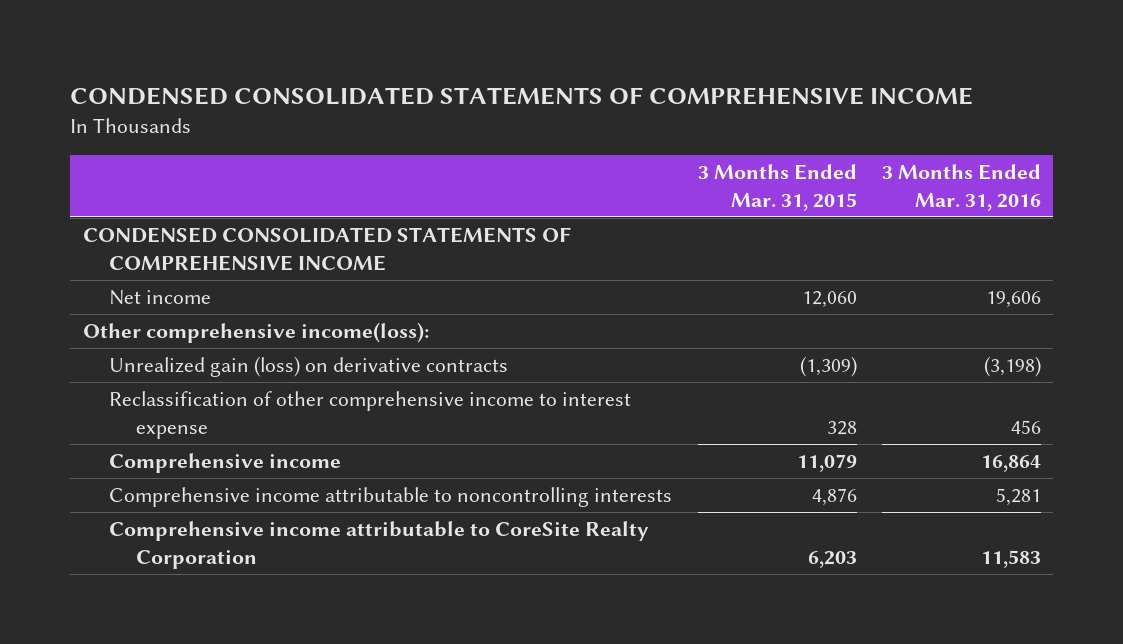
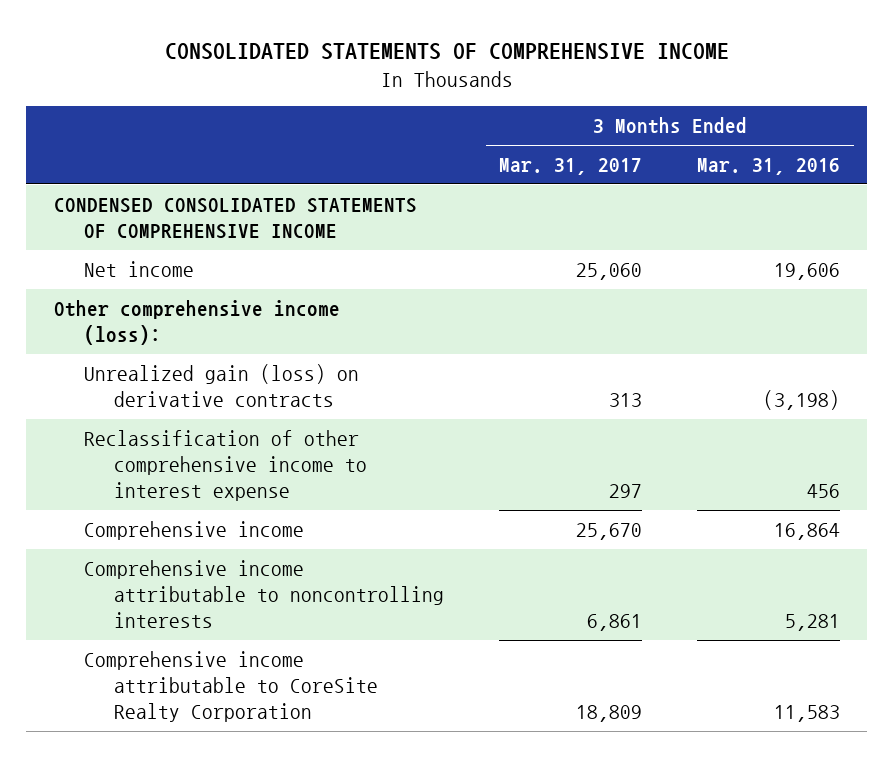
[70,86,974,105] CONDENSED CONSOLIDATED STATEMENTS OF COMPREHENSIVE INCOME -> [164,43,729,61] CONSOLIDATED STATEMENTS OF COMPREHENSIVE INCOME
[697,163,857,211] 3 Months Ended Mar. 31, 2015 -> none
none -> [499,158,643,176] Mar. 31, 2017
[82,321,429,343] Other comprehensive income(loss): -> [53,299,340,346] Other comprehensive income (loss):

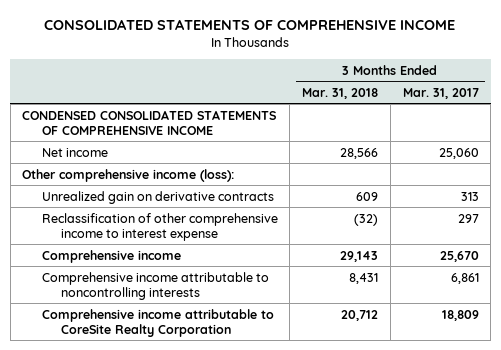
[696,158,840,176] Mar. 31, 2016 -> none
none -> [302,87,379,99] Mar. 31, 2018
[84,363,360,408] Unrealized gain (loss) on derivative contracts -> [41,190,274,204] Unrealized gain on derivative contracts

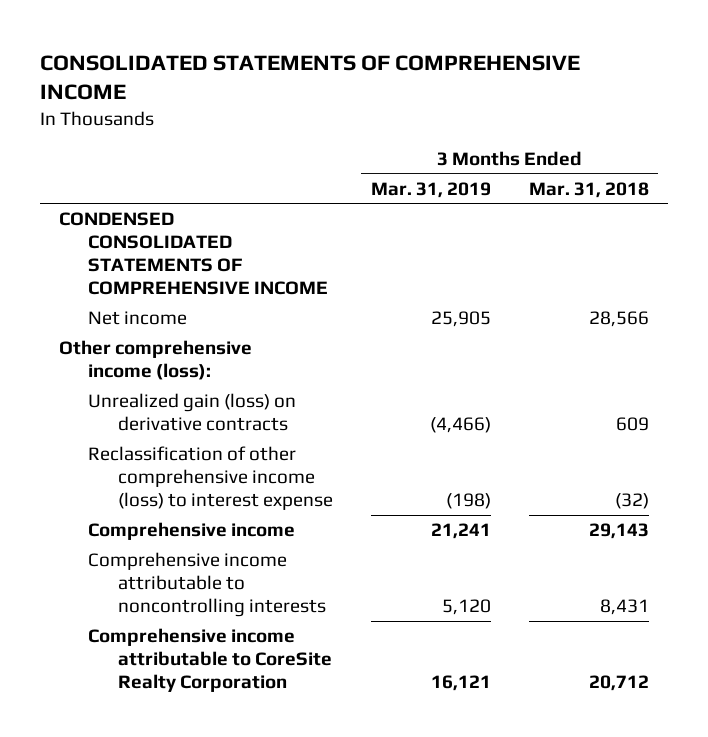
[402,87,479,99] Mar. 31, 2017 -> none
none -> [370,181,491,198] Mar. 31, 2019
[41,190,274,204] Unrealized gain on derivative contracts -> [88,393,297,432] Unrealized gain (loss) on derivative contracts
[41,212,278,241] Reclassification of other comprehensive income to interest expense -> [88,446,333,510] Reclassification of other comprehensive income (loss) to interest expense

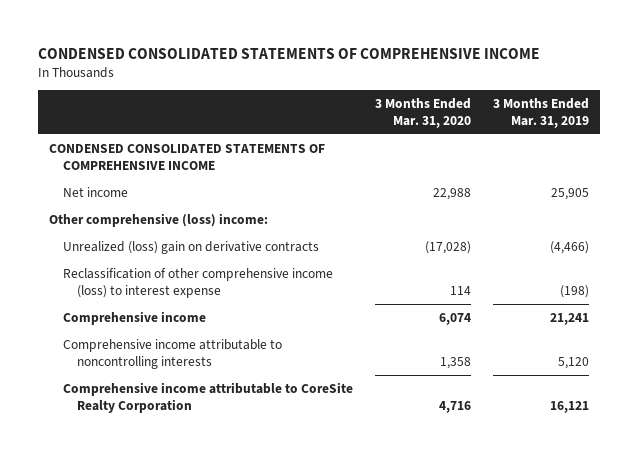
[40,54,581,101] CONSOLIDATED STATEMENTS OF COMPREHENSIVE INCOME -> [38,47,541,59] CONDENSED CONSOLIDATED STATEMENTS OF COMPREHENSIVE INCOME
[528,181,649,198] Mar. 31, 2018 -> none
none -> [375,97,472,128] 3 Months Ended Mar. 31, 2020
[59,340,253,381] Other comprehensive income (loss): -> [49,212,269,227] Other comprehensive (loss) income:
[88,393,297,432] Unrealized gain (loss) on derivative contracts -> [63,240,320,254] Unrealized (loss) gain on derivative contracts

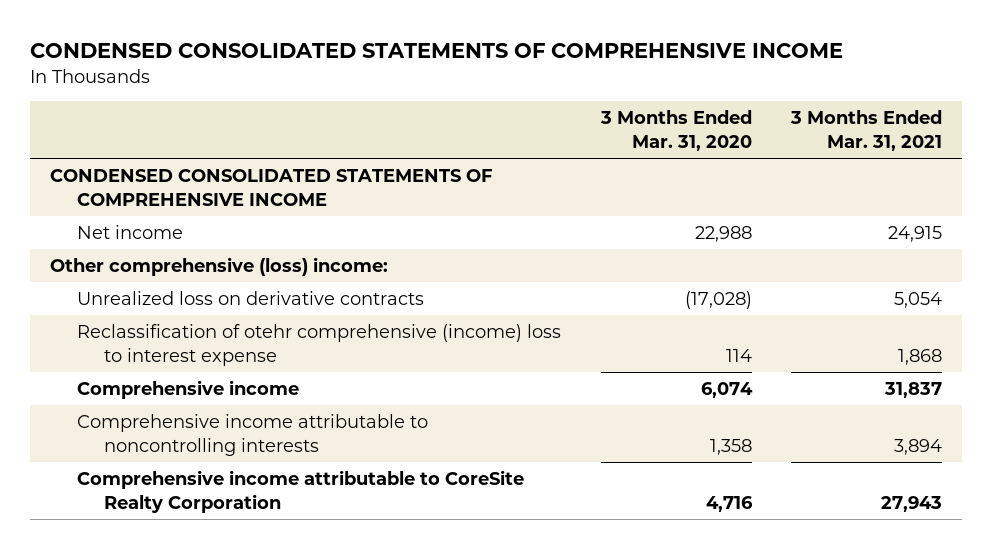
[493,97,590,128] 3 Months Ended Mar. 31, 2019 -> none
none -> [790,110,943,151] 3 Months Ended Mar. 31, 2021
[63,240,320,254] Unrealized (loss) gain on derivative contracts -> [77,291,425,306] Unrealized loss on derivative contracts
[63,267,334,298] Reclassification of other comprehensive income (loss) to interest expense -> [77,324,562,366] Reclassification of otehr comprehensive (income) loss to interest expense

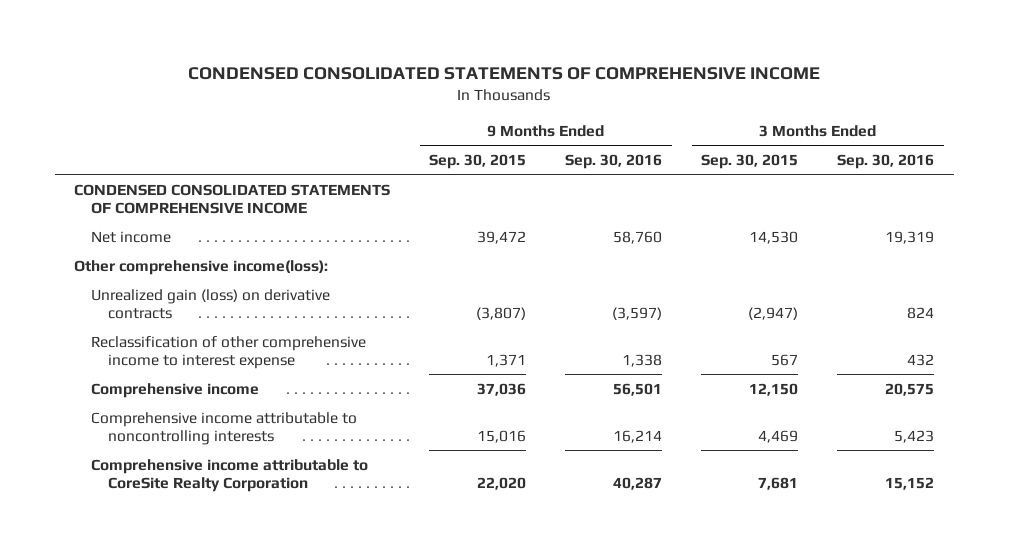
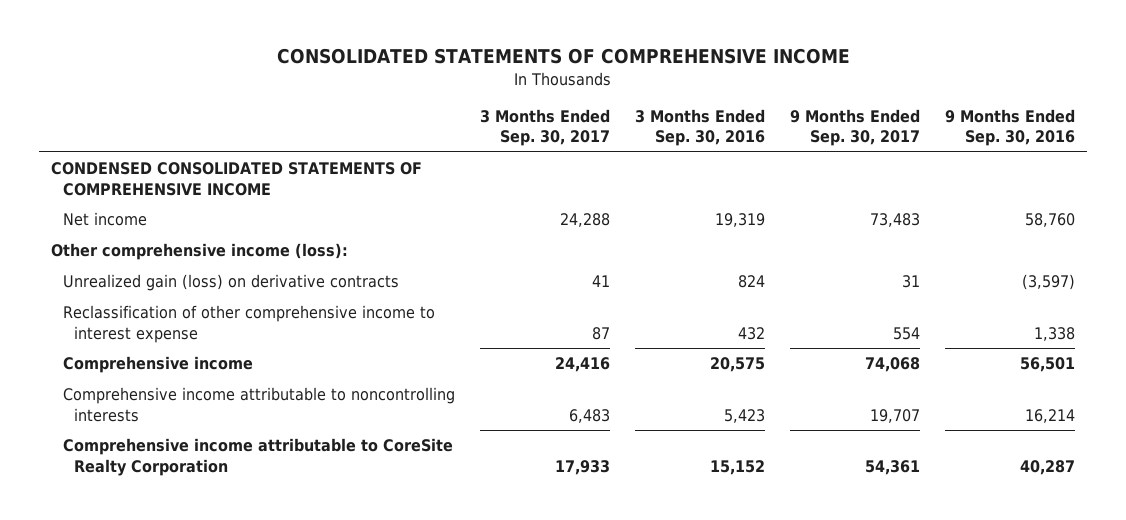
[188,67,821,81] CONDENSED CONSOLIDATED STATEMENTS OF COMPREHENSIVE INCOME -> [276,48,850,65] CONSOLIDATED STATEMENTS OF COMPREHENSIVE INCOME
[429,153,527,169] Sep. 30, 2015 -> none
[701,153,799,169] Sep. 30, 2015 -> none
none -> [479,108,610,147] 3 Months Ended Sep. 30, 2017
none -> [789,108,920,147] 9 Months Ended Sep. 30, 2017
[74,259,329,275] Other comprehensive income(loss): -> [51,243,349,261] Other comprehensive income (loss):

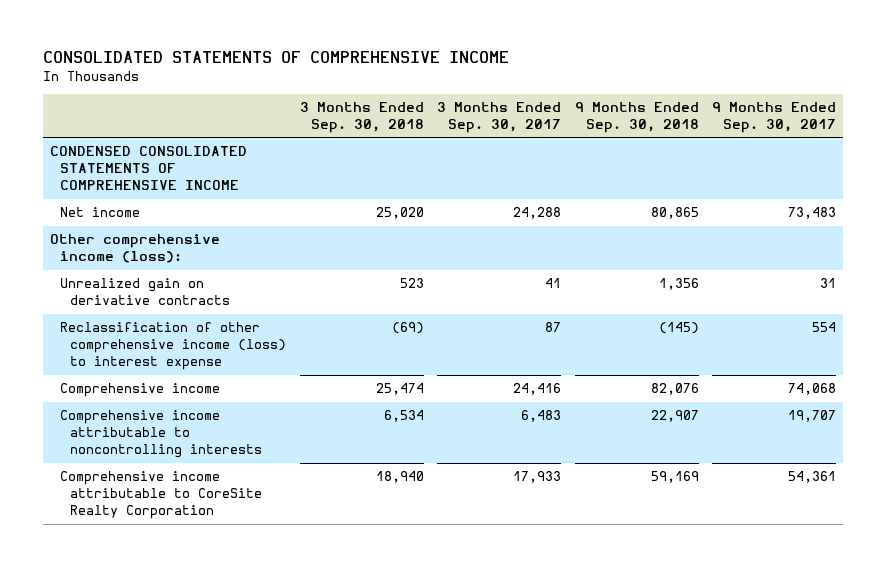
[634,108,765,147] 3 Months Ended Sep. 30, 2016 -> none
[944,108,1075,147] 9 Months Ended Sep. 30, 2016 -> none
none -> [299,102,424,133] 3 Months Ended Sep. 30, 2018
none -> [574,102,699,133] 9 Months Ended Sep. 30, 2018
[62,274,399,292] Unrealized gain (loss) on derivative contracts -> [59,278,231,306] Unrealized gain on derivative contracts
[62,305,435,343] Reclassification of other comprehensive income to interest expense -> [59,322,287,370] Reclassification of other comprehensive income (loss) to interest expense

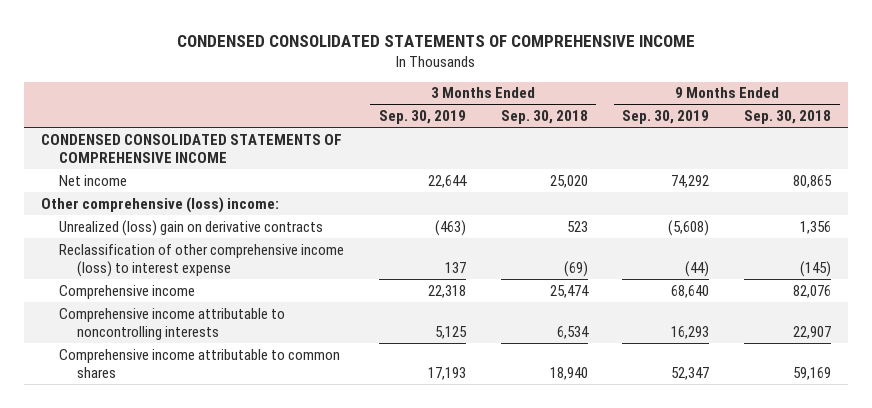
[43,51,510,64] CONSOLIDATED STATEMENTS OF COMPREHENSIVE INCOME -> [177,35,696,48] CONDENSED CONSOLIDATED STATEMENTS OF COMPREHENSIVE INCOME
[437,102,562,133] 3 Months Ended Sep. 30, 2017 -> none
[711,102,836,133] 9 Months Ended Sep. 30, 2017 -> none
none -> [378,110,466,125] Sep. 30, 2019
none -> [622,110,710,125] Sep. 30, 2019
[49,234,220,264] Other comprehensive income (loss): -> [41,196,280,213] Other comprehensive (loss) income:
[59,278,231,306] Unrealized gain on derivative contracts -> [59,219,324,236] Unrealized (loss) gain on derivative contracts
[59,471,263,519] Comprehensive income attributable to CoreSite Realty Corporation -> [59,348,341,378] Comprehensive income attributable to common shares

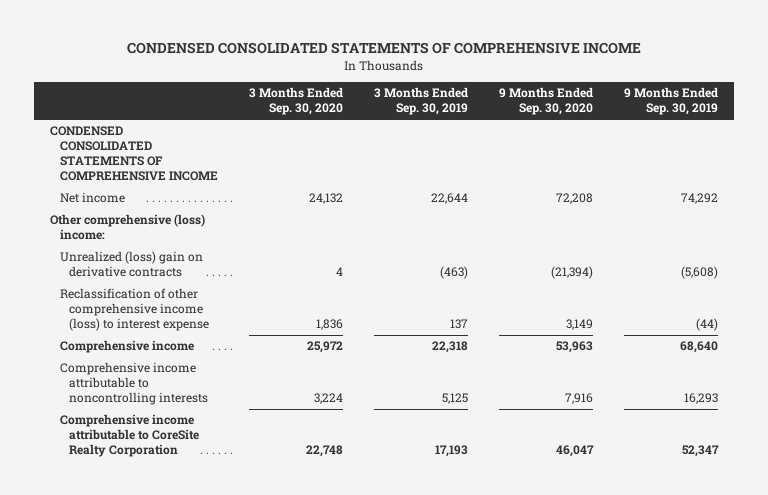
[500,110,588,125] Sep. 30, 2018 -> none
[743,110,831,125] Sep. 30, 2018 -> none
none -> [248,87,343,116] 3 Months Ended Sep. 30, 2020
none -> [499,87,594,116] 9 Months Ended Sep. 30, 2020
[59,348,341,378] Comprehensive income attributable to common shares -> [59,414,200,458] Comprehensive income attributable to CoreSite Realty Corporation

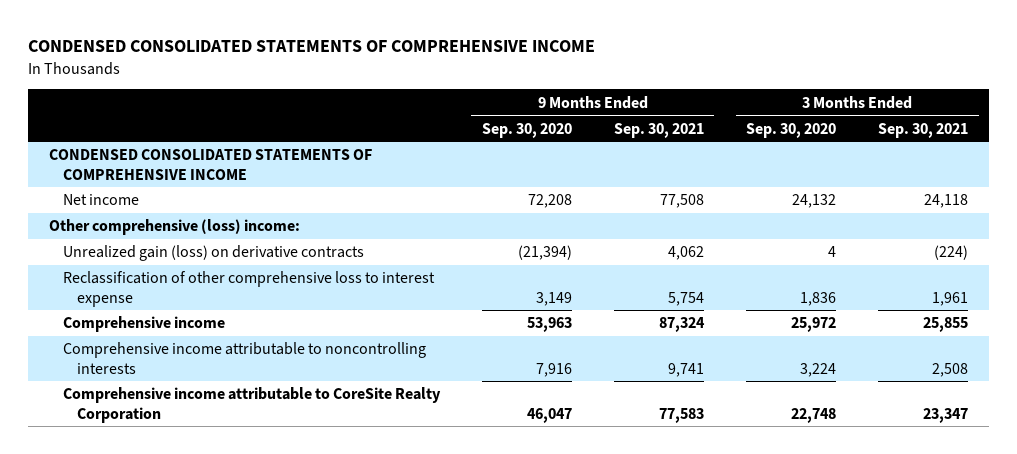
[374,87,469,116] 3 Months Ended Sep. 30, 2019 -> none
[624,87,719,116] 9 Months Ended Sep. 30, 2019 -> none
none -> [613,122,704,138] Sep. 30, 2021
none -> [878,122,969,138] Sep. 30, 2021
[59,251,203,278] Unrealized (loss) gain on derivative contracts -> [62,245,364,262] Unrealized gain (loss) on derivative contracts
[59,288,210,332] Reclassification of other comprehensive income (loss) to interest expense -> [62,271,435,307] Reclassification of other comprehensive loss to interest expense

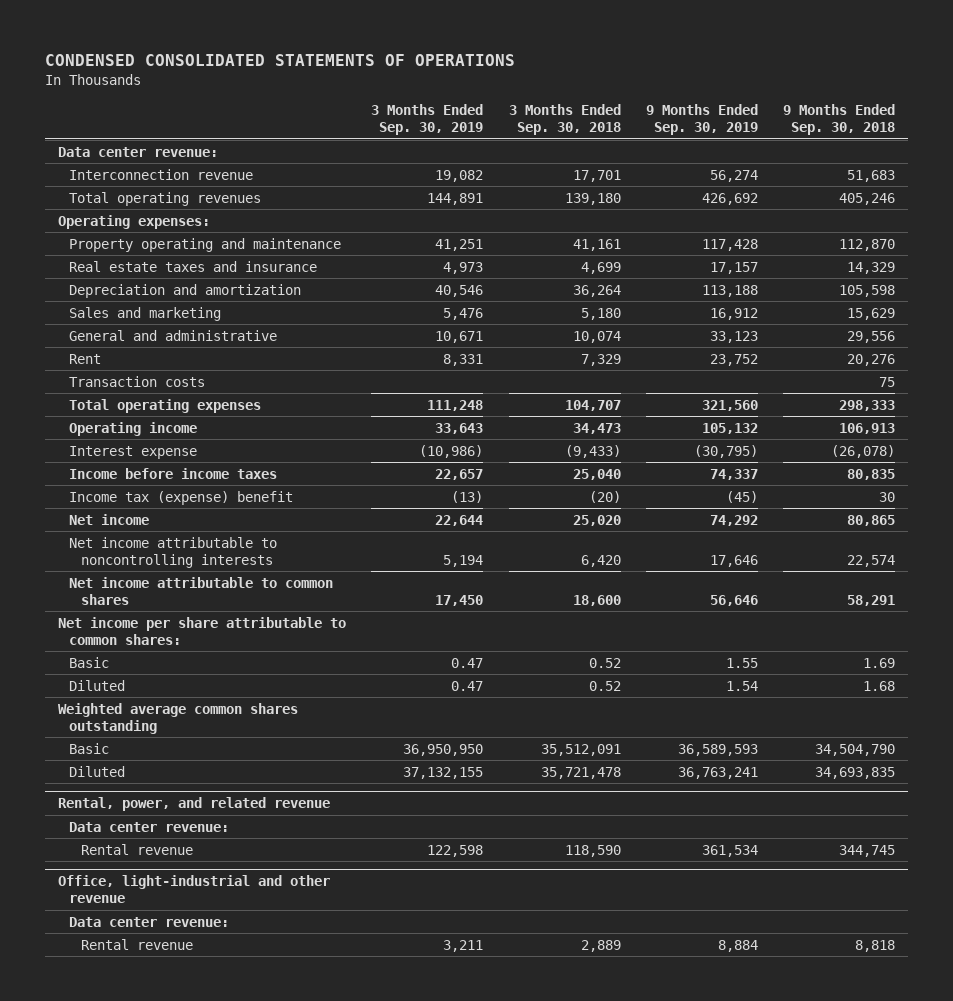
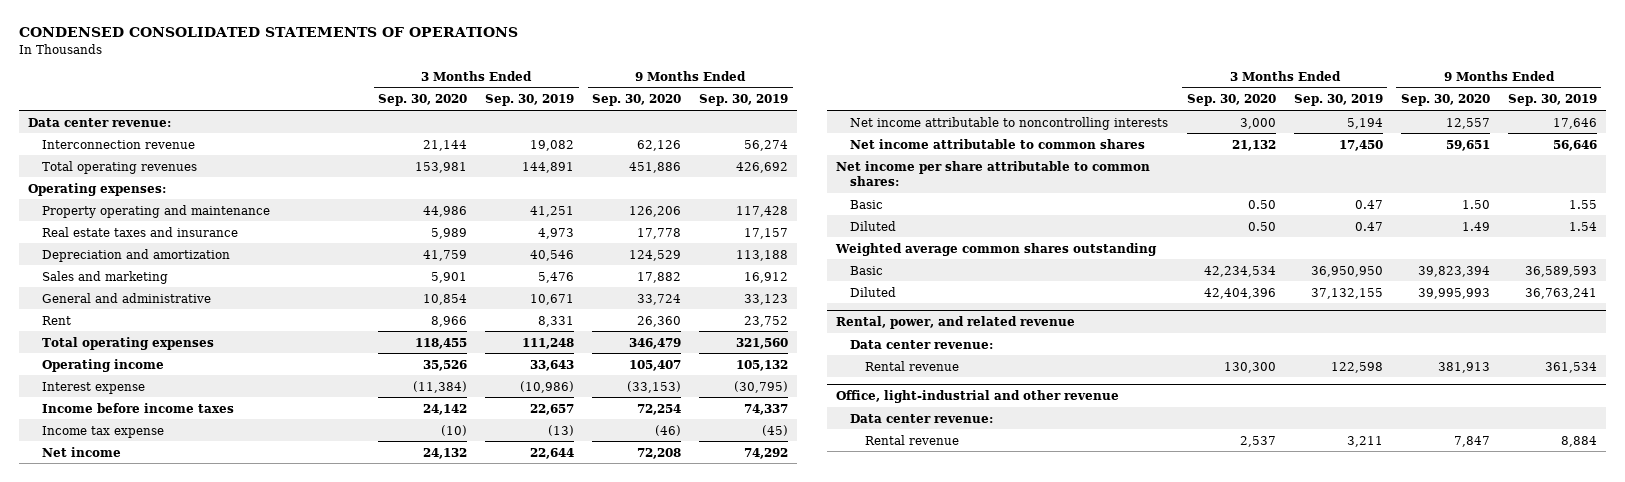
[508,104,621,136] 3 Months Ended Sep. 30, 2018 -> none
[783,104,896,136] 9 Months Ended Sep. 30, 2018 -> none
none -> [378,94,468,107] Sep. 30, 2020
none -> [592,94,682,107] Sep. 30, 2020
[69,375,206,387] Transaction costs -> none
[69,490,294,505] Income tax (expense) benefit -> [42,425,165,438] Income tax expense

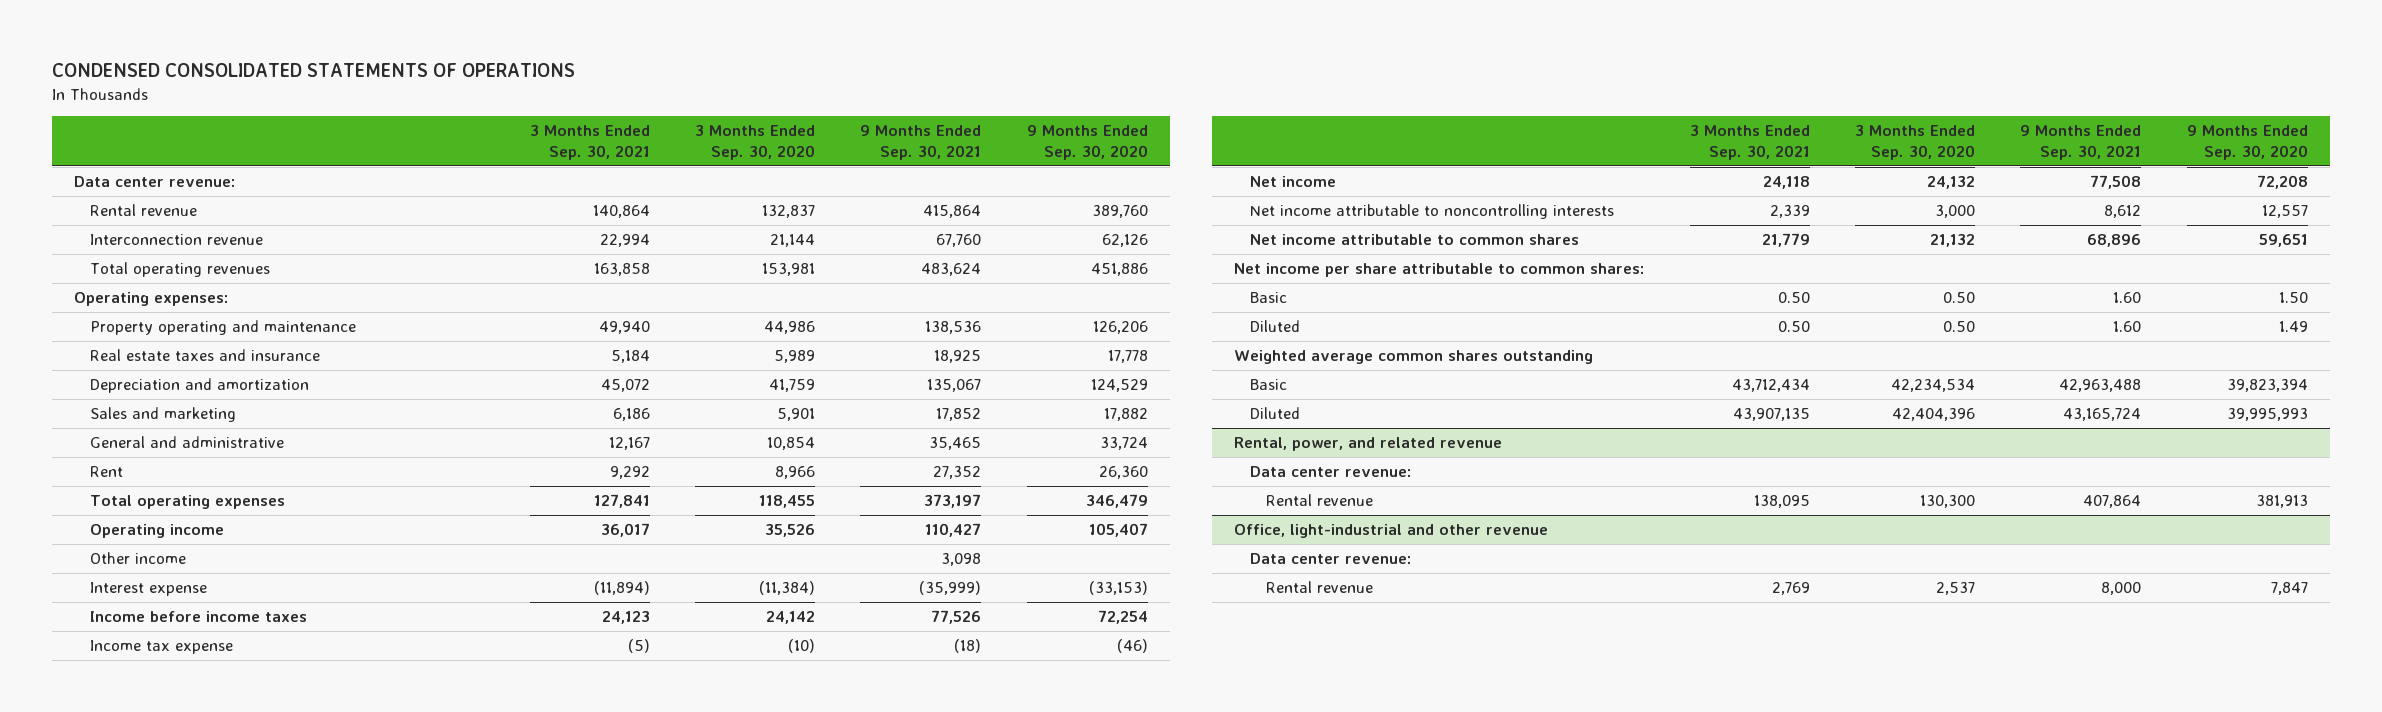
[485,94,575,107] Sep. 30, 2019 -> none
[699,94,789,107] Sep. 30, 2019 -> none
none -> [529,125,650,161] 3 Months Ended Sep. 30, 2021
none -> [860,125,982,161] 9 Months Ended Sep. 30, 2021
none -> [90,203,198,216] Rental revenue
none -> [90,551,187,564] Other income

